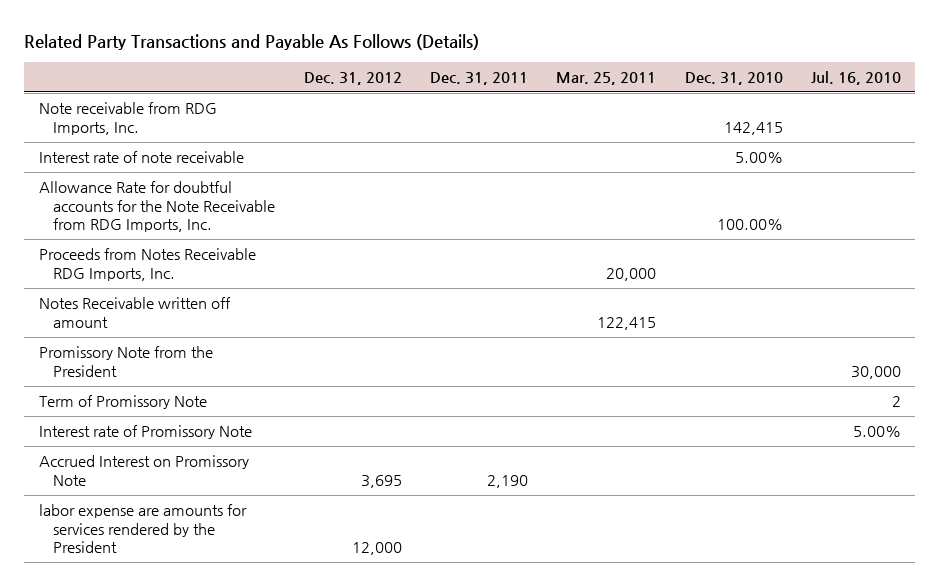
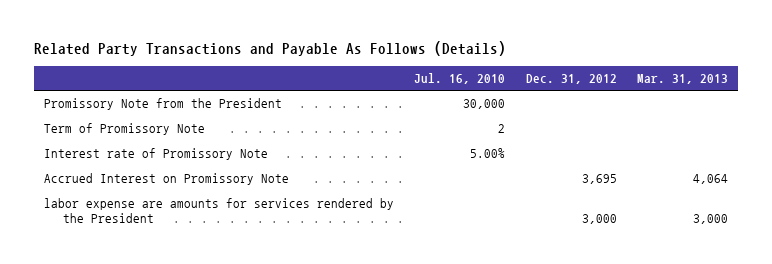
[430,72,529,86] Dec. 31, 2011 -> none
[556,72,657,86] Mar. 25, 2011 -> none
[684,72,783,86] Dec. 31, 2010 -> none
none -> [637,74,729,85] Mar. 31, 2013
[38,102,217,135] Note receivable from RDG Imports, Inc. -> none
[38,151,244,164] Interest rate of note receivable -> none
[38,181,276,233] Allowance Rate for doubtful accounts for the Note Receivable from RDG Imports, Inc. -> none
[38,248,256,281] Proceeds from Notes Receivable RDG Imports, Inc. -> none
[38,297,231,328] Notes Receivable written off amount -> none
[351,542,402,556] 12,000 -> [581,213,617,224] 3,000

